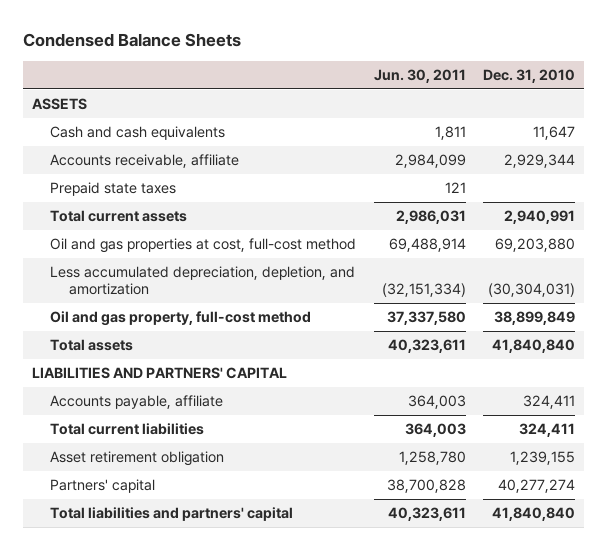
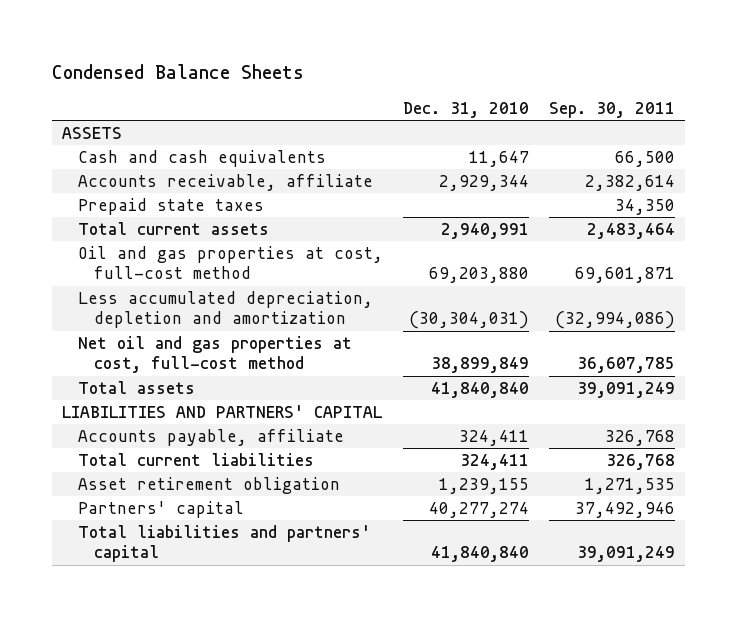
[373,68,466,83] Jun. 30, 2011 -> none
none -> [548,101,675,118] Sep. 30, 2011
[50,266,356,296] Less accumulated depreciation, depletion, and amortization -> [77,291,373,329] Less accumulated depreciation, depletion and amortization
[50,311,312,327] Oil and gas property, full-cost method -> [77,336,352,374] Net oil and gas properties at cost, full-cost method

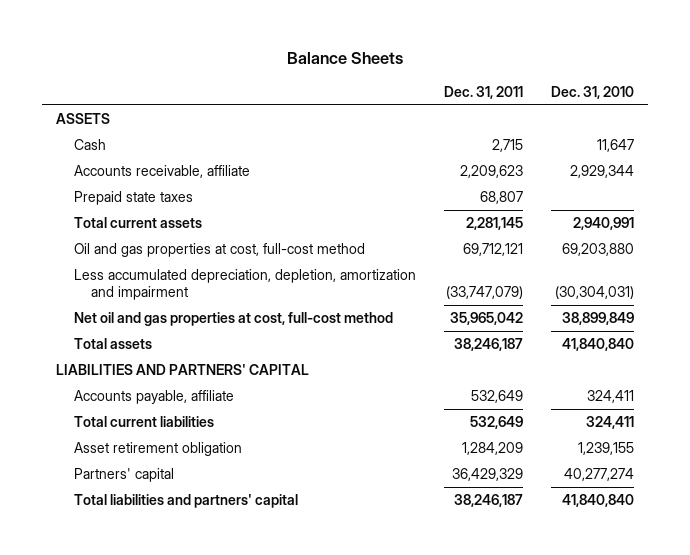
[52,63,305,79] Condensed Balance Sheets -> [287,52,404,65] Balance Sheets
[548,101,675,118] Sep. 30, 2011 -> none
none -> [443,85,523,99] Dec. 31, 2011
[77,150,326,168] Cash and cash equivalents -> [73,139,106,151] Cash
[77,291,373,329] Less accumulated depreciation, depletion and amortization -> [73,269,416,301] Less accumulated depreciation, depletion, amortization and impairment

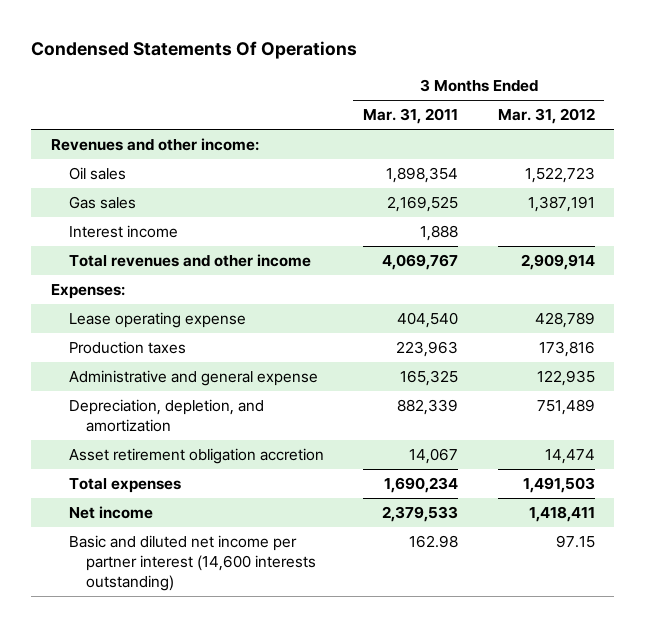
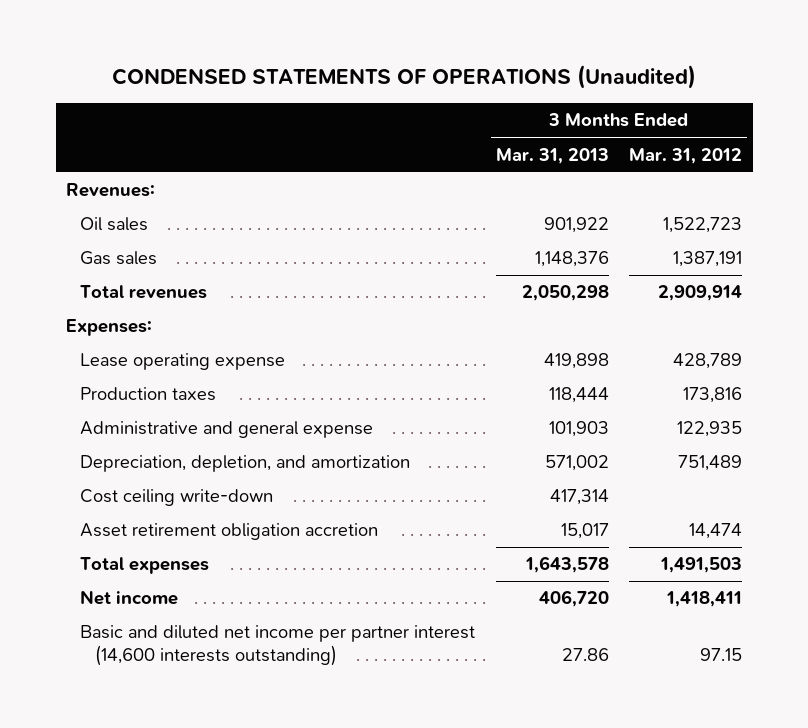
[30,41,357,60] Condensed Statements Of Operations -> [112,65,697,90] CONDENSED STATEMENTS OF OPERATIONS (Unaudited)
[363,108,459,125] Mar. 31, 2011 -> none
none -> [495,147,609,164] Mar. 31, 2013
[50,138,259,152] Revenues and other income: -> [65,183,155,198] Revenues:
[68,225,178,239] Interest income -> none
[68,254,311,268] Total revenues and other income -> [80,285,208,300] Total revenues
none -> [80,489,274,507] Cost ceiling write-down

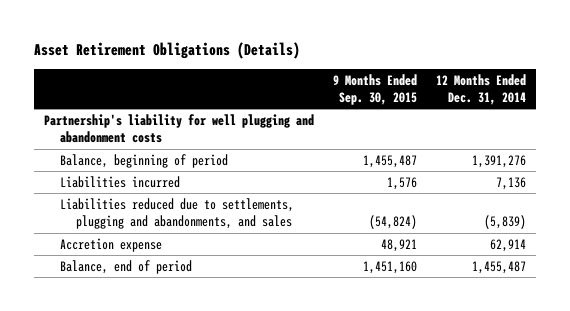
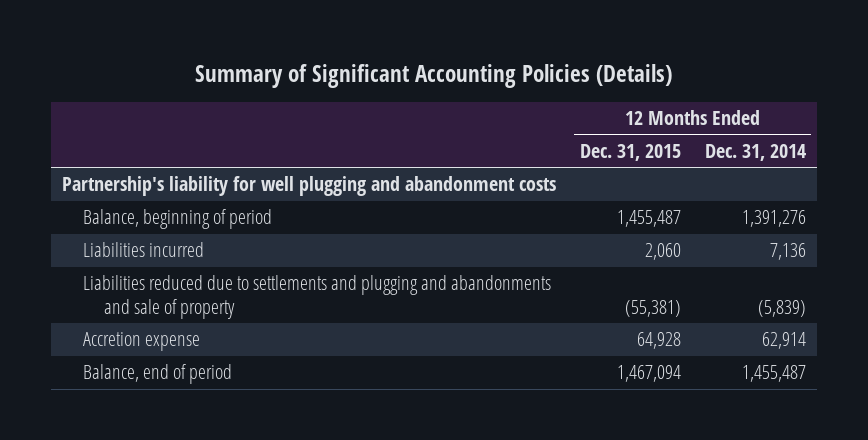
[34,42,301,60] Asset Retirement Obligations (Details) -> [195,63,673,88] Summary of Significant Accounting Policies (Details)
[333,73,418,105] 9 Months Ended Sep. 30, 2015 -> none
none -> [580,144,682,162] Dec. 31, 2015
[60,197,295,230] Liabilities reduced due to settlements, plugging and abandonments, and sales -> [83,275,552,320] Liabilities reduced due to settlements and plugging and abandonments and sale of property

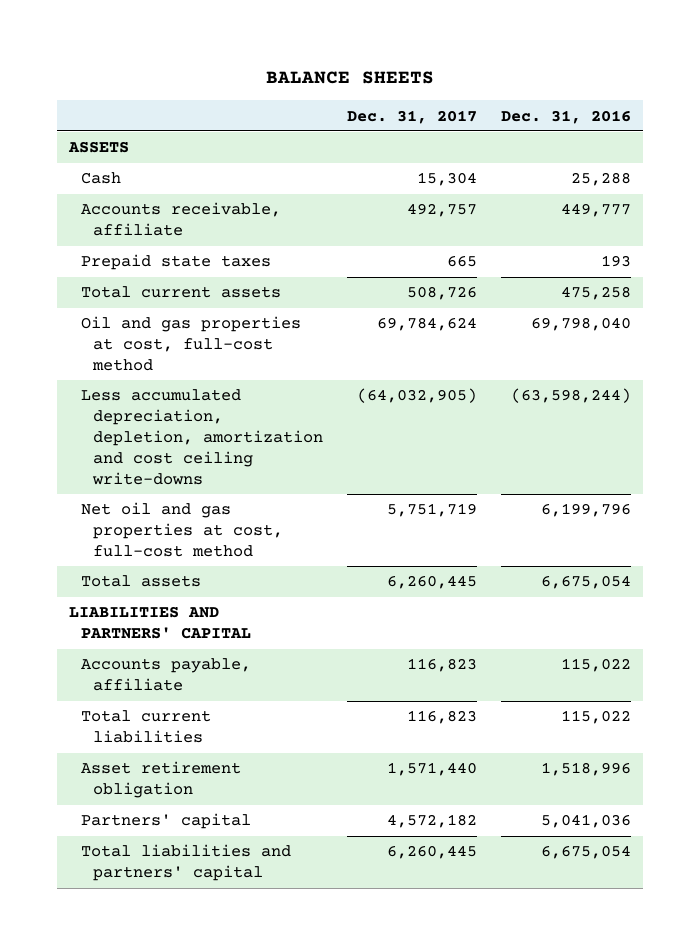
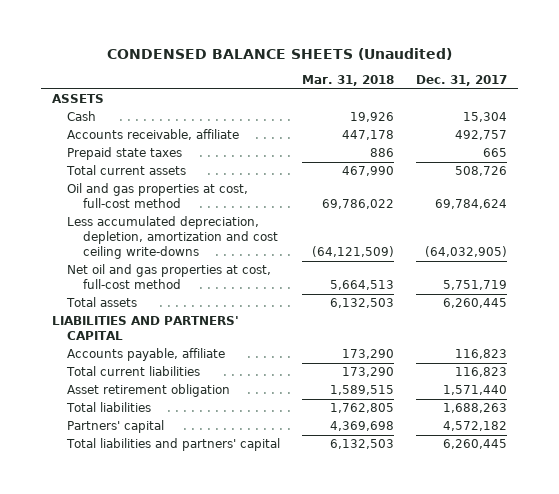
[266,71,435,85] BALANCE SHEETS -> [106,48,452,61] CONDENSED BALANCE SHEETS (Unaudited)
[501,109,632,124] Dec. 31, 2016 -> none
none -> [302,75,395,87] Mar. 31, 2018
none -> [66,402,152,413] Total liabilities

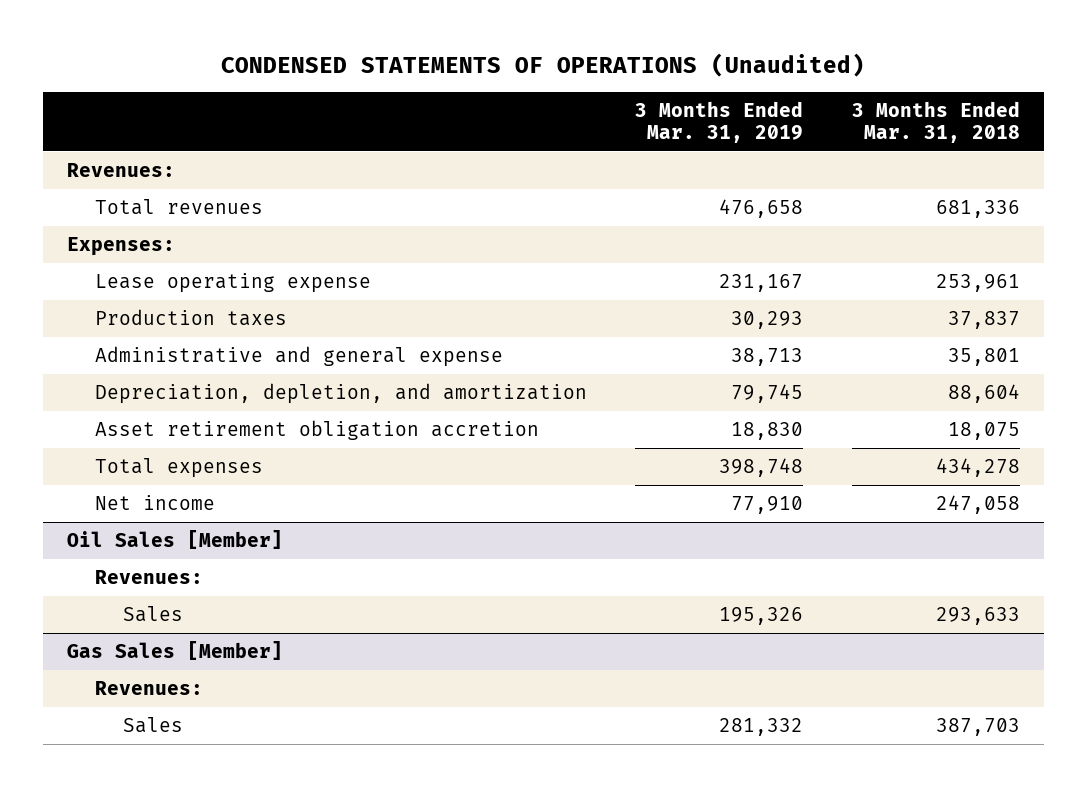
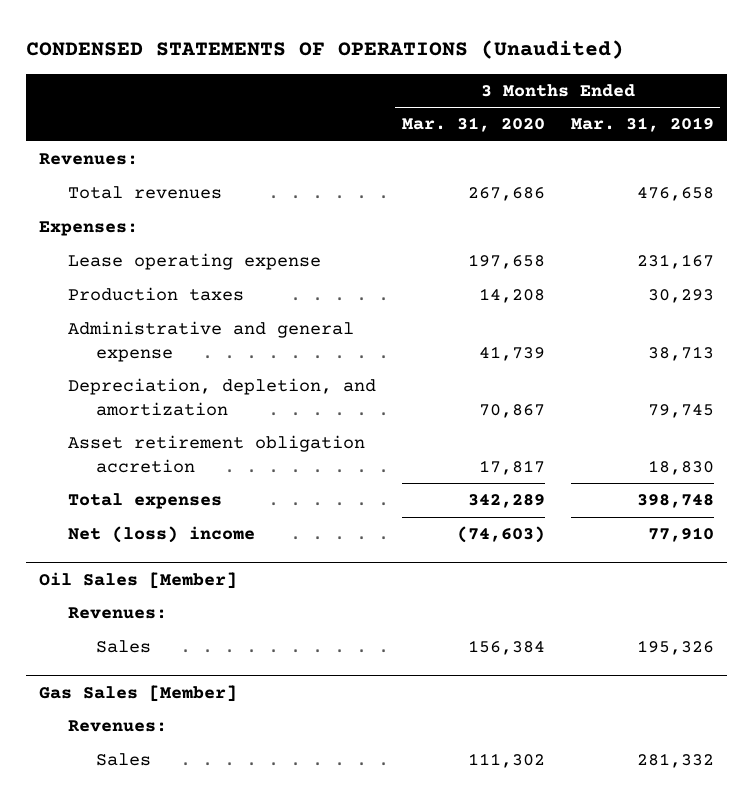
[851,100,1020,144] 3 Months Ended Mar. 31, 2018 -> none
none -> [401,117,545,133] Mar. 31, 2020
[95,494,216,510] Net income -> [67,526,255,544] Net (loss) income

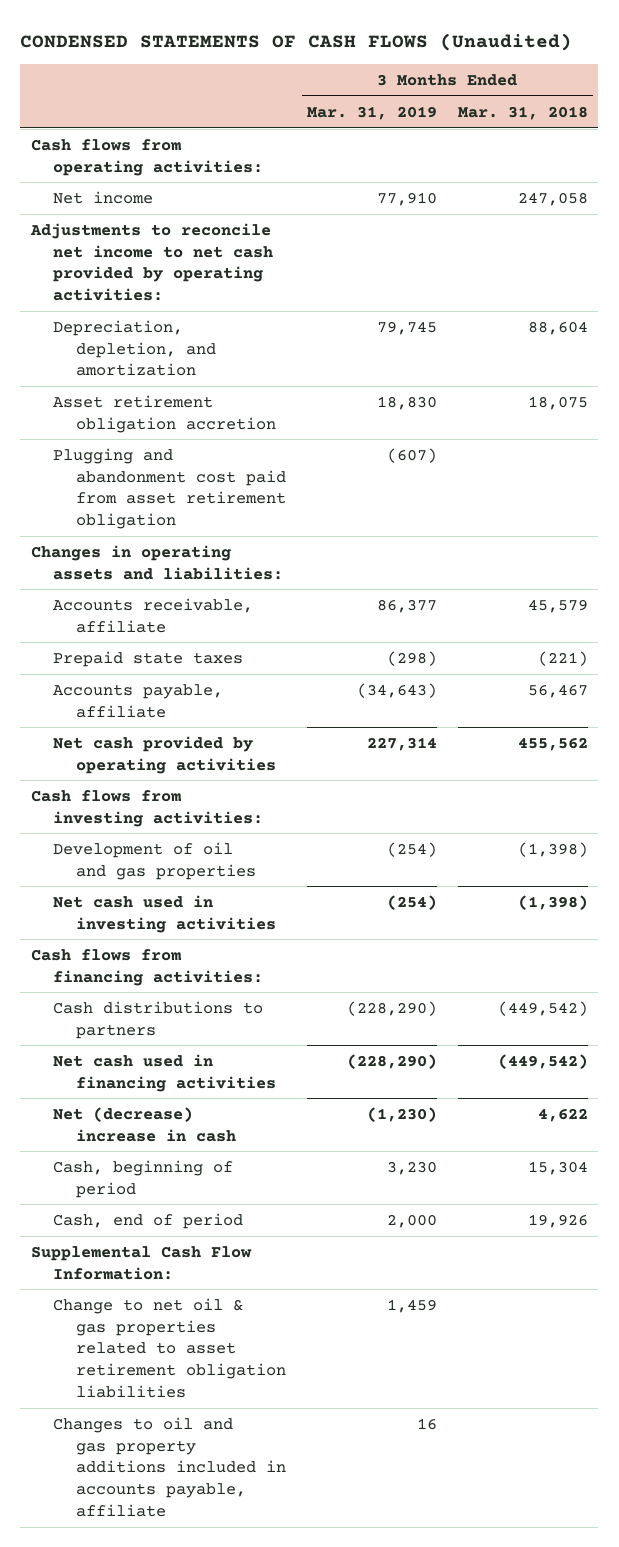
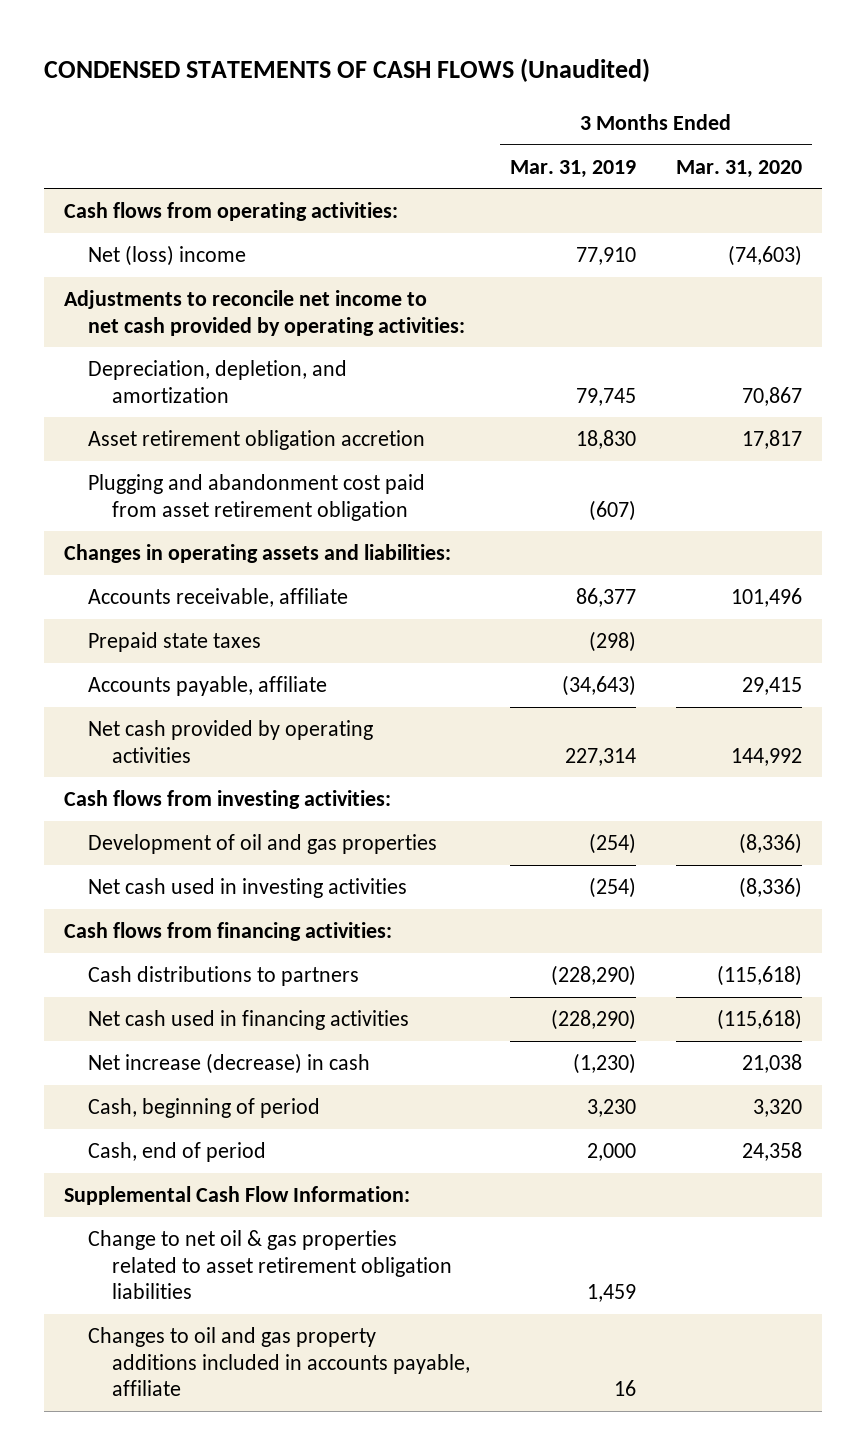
[457,105,588,120] Mar. 31, 2018 -> none
none -> [675,159,802,178] Mar. 31, 2020
[53,190,154,204] Net income -> [88,245,247,267] Net (loss) income
[53,1106,237,1142] Net (decrease) increase in cash -> [88,1053,371,1075] Net increase (decrease) in cash

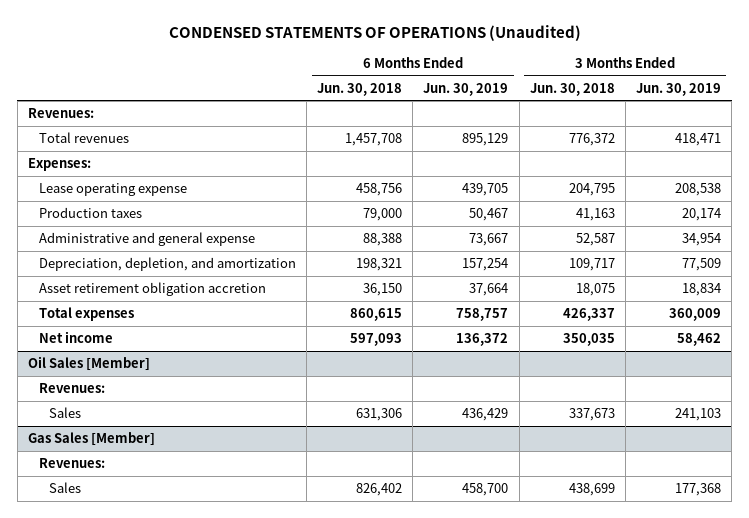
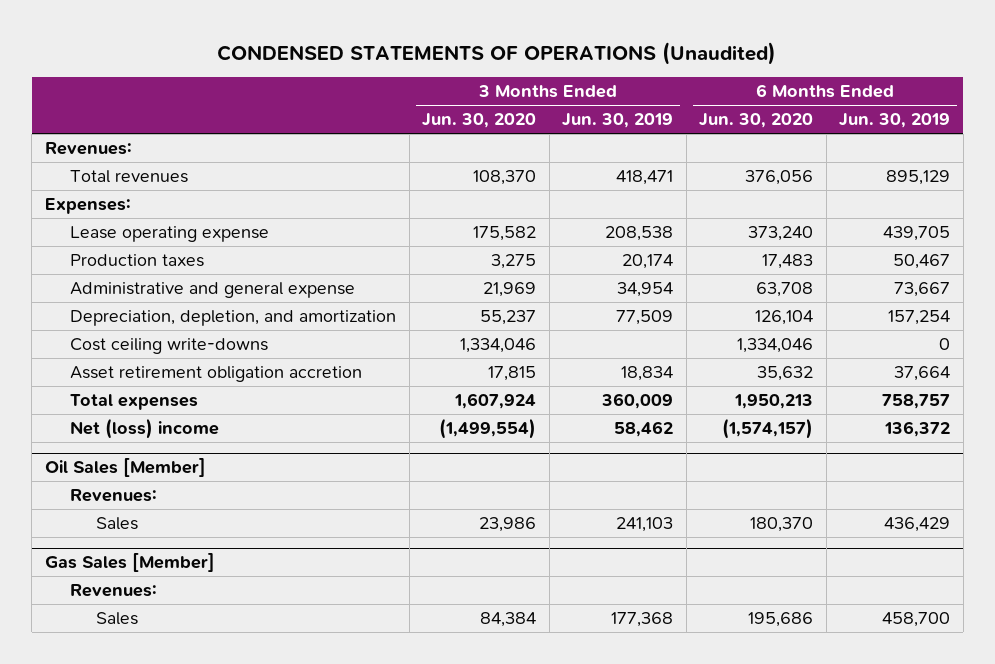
[316,82,402,96] Jun. 30, 2018 -> none
[529,82,615,96] Jun. 30, 2018 -> none
none -> [422,113,537,129] Jun. 30, 2020
none -> [699,113,814,129] Jun. 30, 2020
none -> [70,338,269,355] Cost ceiling write-downs
[38,331,113,344] Net income -> [70,418,220,440] Net (loss) income

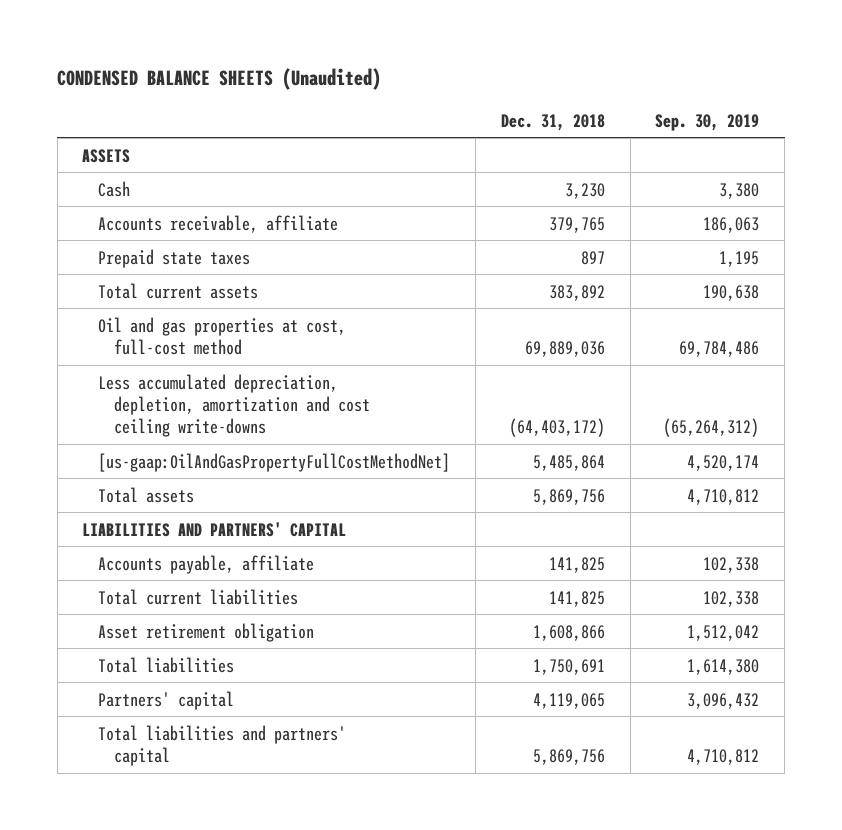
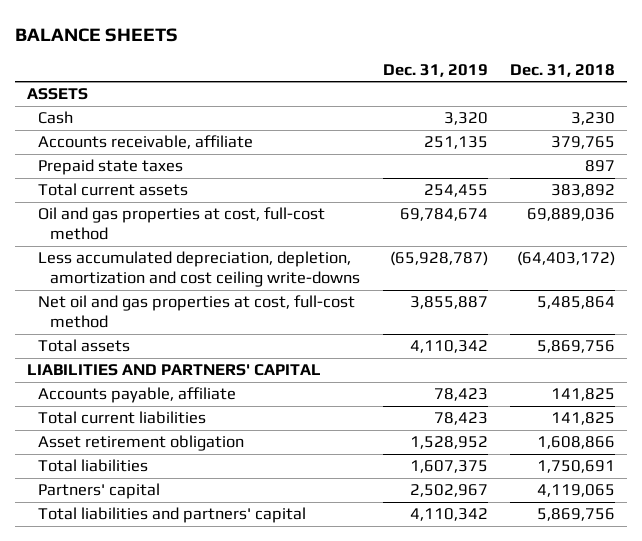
[57,68,382,91] CONDENSED BALANCE SHEETS (Unaudited) -> [15,27,179,42] BALANCE SHEETS
[655,113,760,131] Sep. 30, 2019 -> none
none -> [382,63,488,77] Dec. 31, 2019
[98,452,451,472] [us-gaap:OilAndGasPropertyFullCostMethodNet] -> [38,295,356,329] Net oil and gas properties at cost, full-cost method

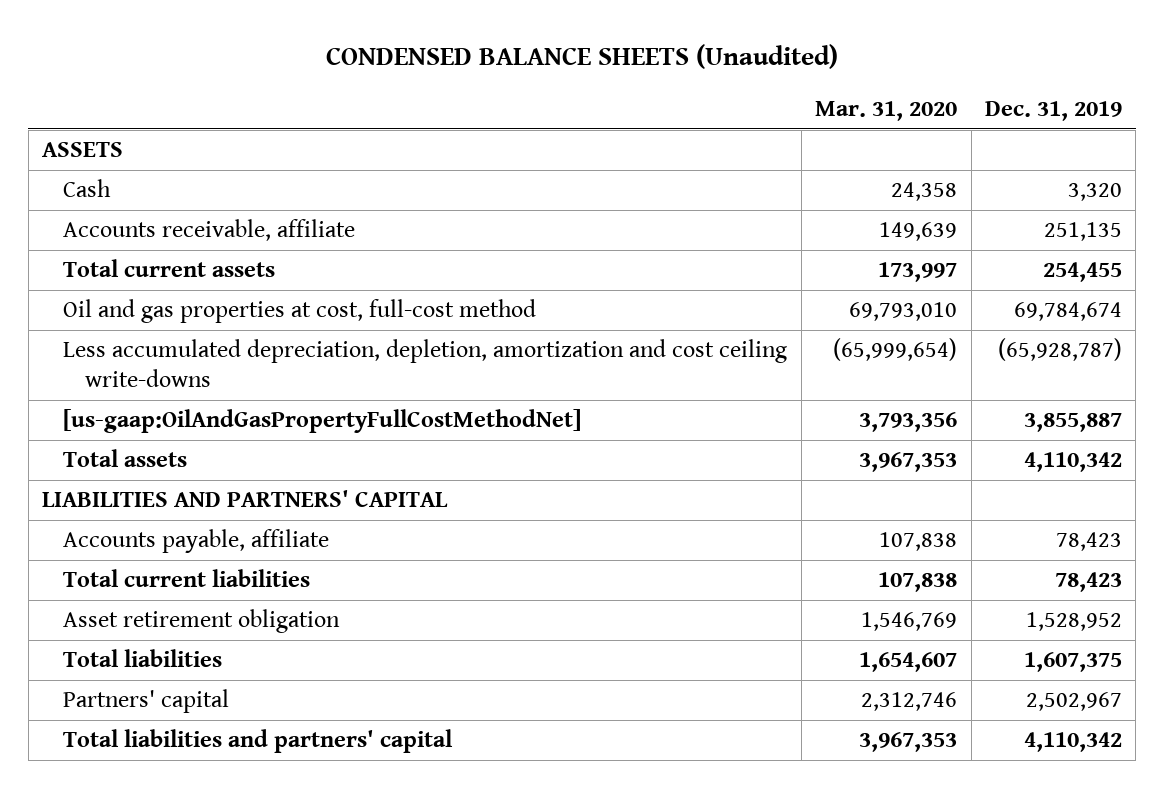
[15,27,179,42] BALANCE SHEETS -> [326,43,839,69] CONDENSED BALANCE SHEETS (Unaudited)
[510,63,616,77] Dec. 31, 2018 -> none
none -> [815,100,958,121] Mar. 31, 2020
[38,159,184,176] Prepaid state taxes -> none
[38,295,356,329] Net oil and gas properties at cost, full-cost method -> [63,409,582,434] [us-gaap:OilAndGasPropertyFullCostMethodNet]

